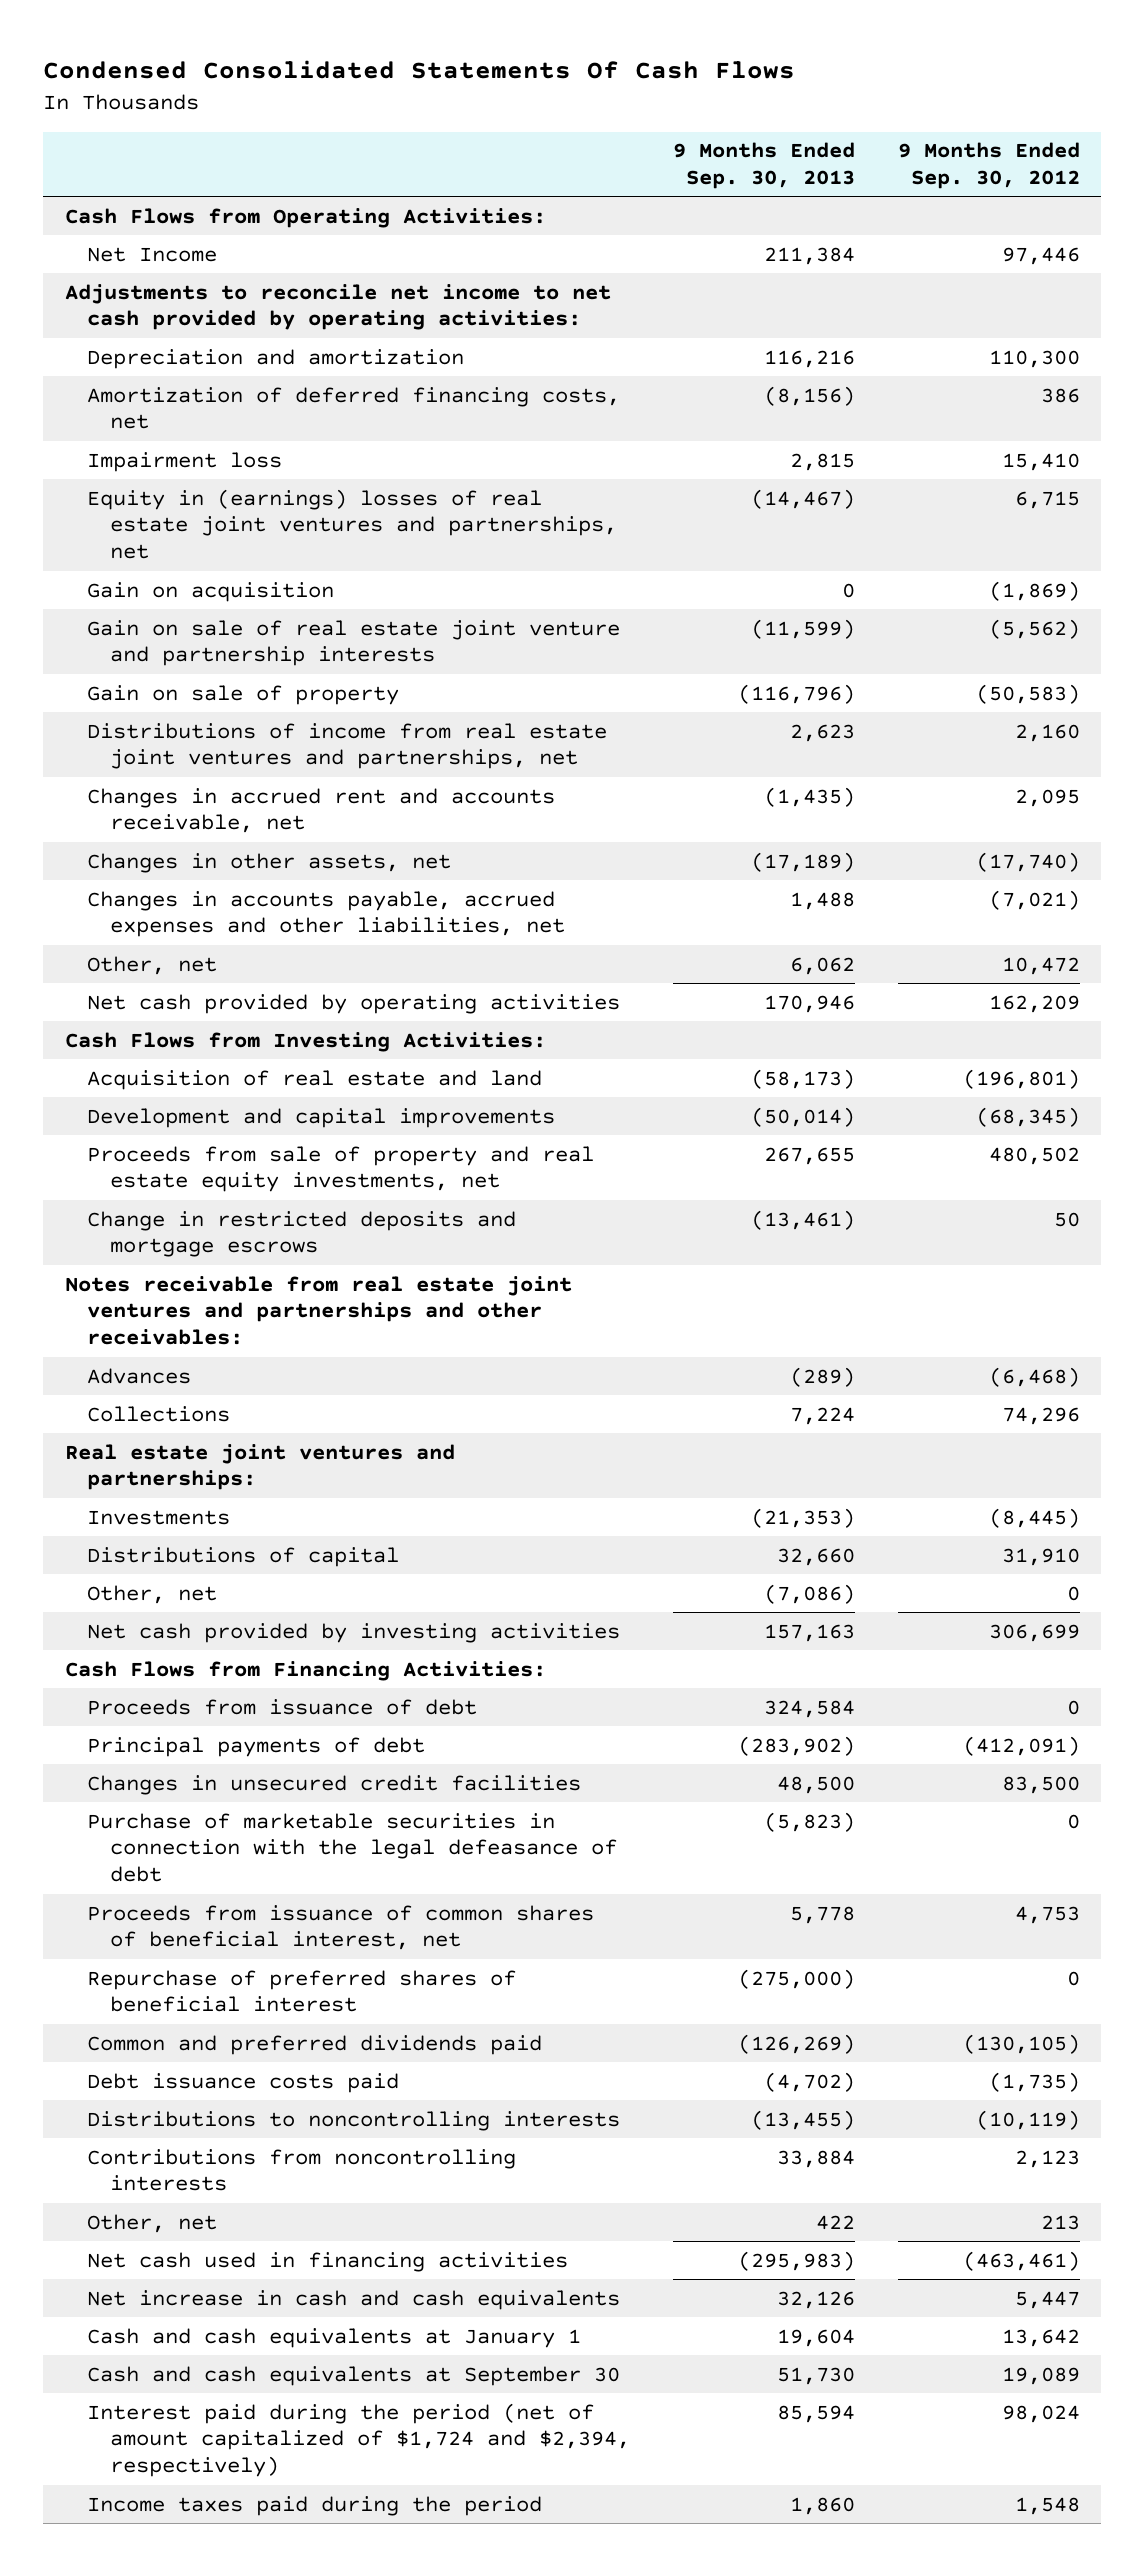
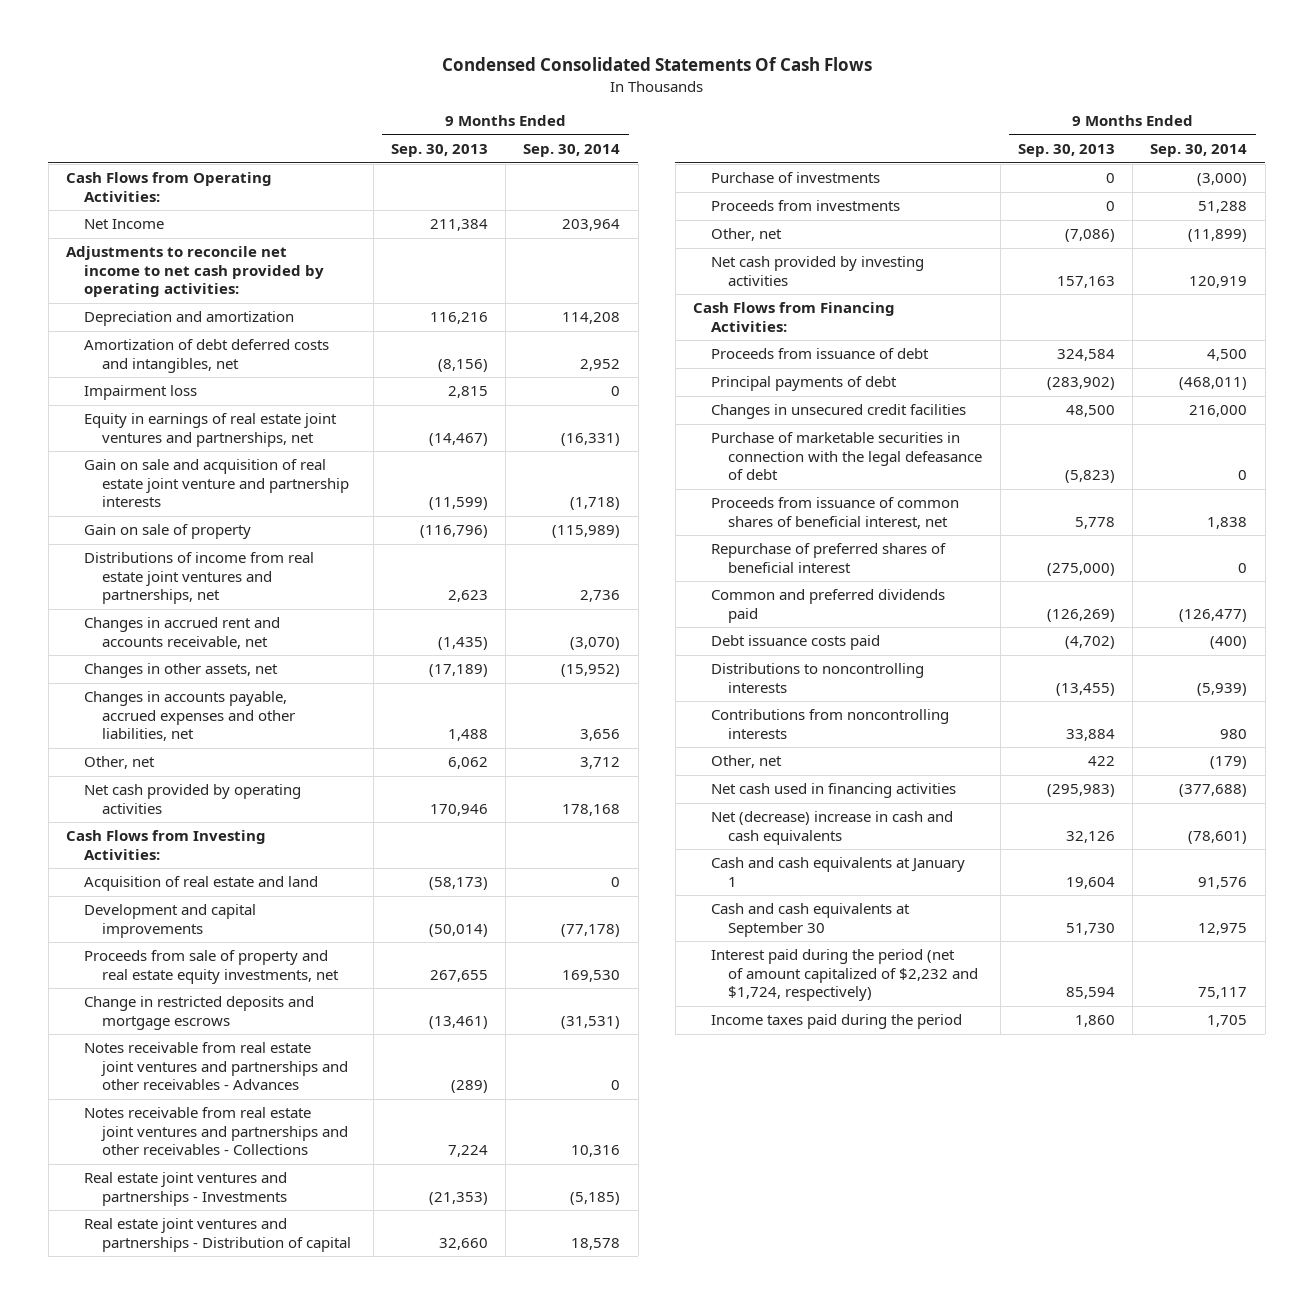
[897,142,1080,190] 9 Months Ended Sep. 30, 2012 -> none
none -> [523,144,621,158] Sep. 30, 2014
[87,386,621,430] Amortization of deferred financing costs, net -> [83,339,329,373] Amortization of debt deferred costs and intangibles, net
[87,581,335,602] Gain on acquisition -> none
[87,488,618,560] Equity in (earnings) losses of real estate joint ventures and partnerships, net -> [83,413,337,447] Equity in earnings of real estate joint ventures and partnerships, net
[87,619,621,667] Gain on sale of real estate joint venture and partnership interests -> [83,459,349,507] Gain on sale and acquisition of real estate joint venture and partnership interests
[64,1275,572,1346] Notes receivable from real estate joint ventures and partnerships and other receivables: -> none
[64,1443,455,1491] Real estate joint ventures and partnerships: -> none
[87,1367,192,1384] Advances -> [83,1042,348,1090] Notes receivable from real estate joint ventures and partnerships and other receivables - Advances
[87,1405,231,1422] Collections -> [83,1107,348,1155] Notes receivable from real estate joint ventures and partnerships and other receivables - Collections
[87,1509,231,1525] Investments -> [83,1172,287,1206] Real estate joint ventures and partnerships - Investments
[87,1546,400,1567] Distributions of capital -> [83,1218,351,1252] Real estate joint ventures and partnerships - Distribution of capital
none -> [710,172,880,184] Purchase of investments
none -> [710,200,900,212] Proceeds from investments
[87,2289,621,2310] Net increase in cash and cash equivalents -> [710,811,953,845] Net (decrease) increase in cash and cash equivalents
[87,2402,631,2478] Interest paid during the period (net of amount capitalized of $1,724 and $2,394, respectively) -> [710,949,979,1001] Interest paid during the period (net of amount capitalized of $2,232 and $1,724, respectively)

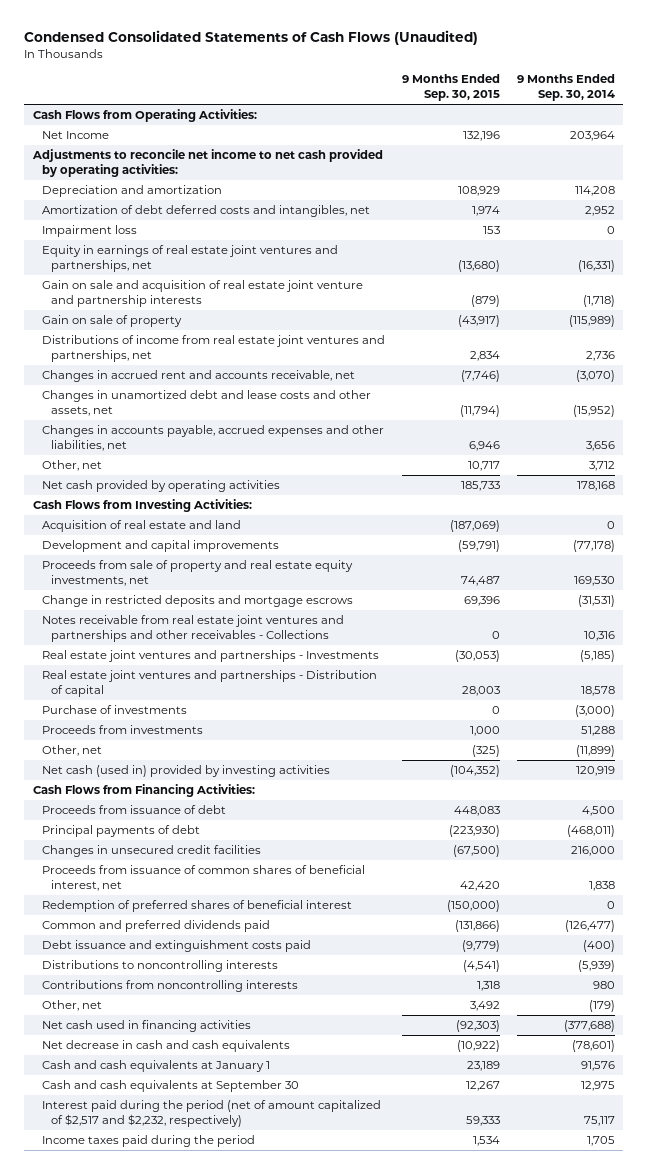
[441,57,872,72] Condensed Consolidated Statements Of Cash Flows -> [24,30,479,46] Condensed Consolidated Statements of Cash Flows (Unaudited)
[390,144,488,158] Sep. 30, 2013 -> none
none -> [402,74,501,102] 9 Months Ended Sep. 30, 2015
[83,663,278,679] Changes in other assets, net -> [42,389,372,416] Changes in unamortized debt and lease costs and other assets, net
[83,1042,348,1090] Notes receivable from real estate joint ventures and partnerships and other receivables - Advances -> none
[710,256,924,286] Net cash provided by investing activities -> [42,764,331,777] Net cash (used in) provided by investing activities
[710,432,983,480] Purchase of marketable securities in connection with the legal defeasance of debt -> none
[710,543,946,573] Repurchase of preferred shares of beneficial interest -> [42,899,353,912] Redemption of preferred shares of beneficial interest
[710,635,880,651] Debt issuance costs paid -> [42,939,312,952] Debt issuance and extinguishment costs paid
[710,811,953,845] Net (decrease) increase in cash and cash equivalents -> [42,1039,291,1052] Net decrease in cash and cash equivalents
[710,949,979,1001] Interest paid during the period (net of amount capitalized of $2,232 and $1,724, respectively) -> [42,1099,382,1127] Interest paid during the period (net of amount capitalized of $2,517 and $2,232, respectively)

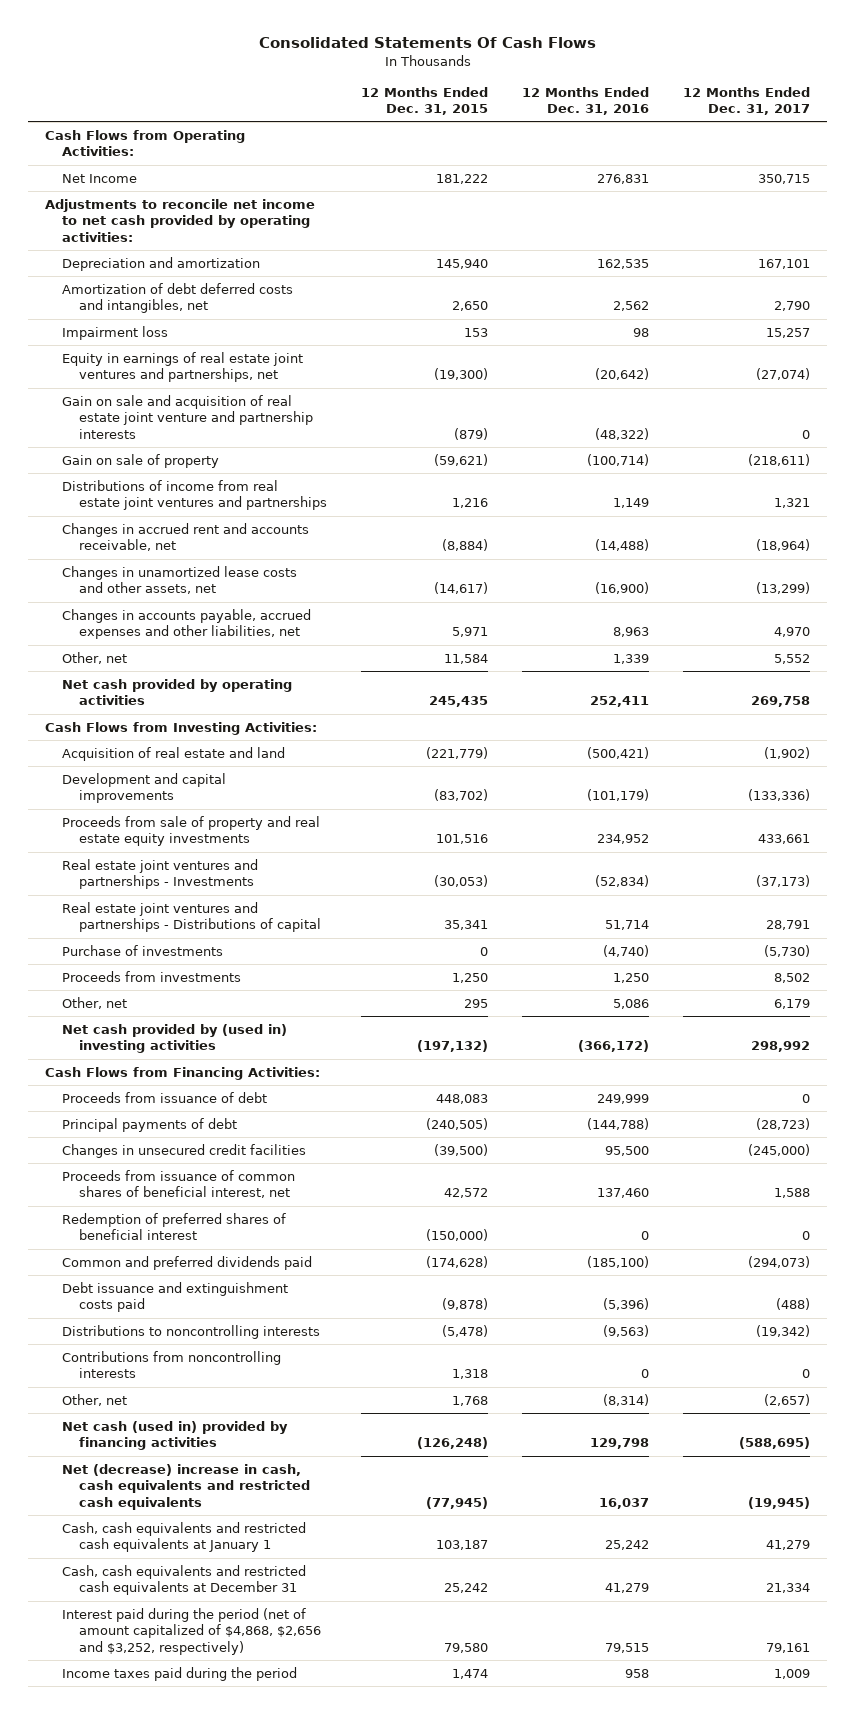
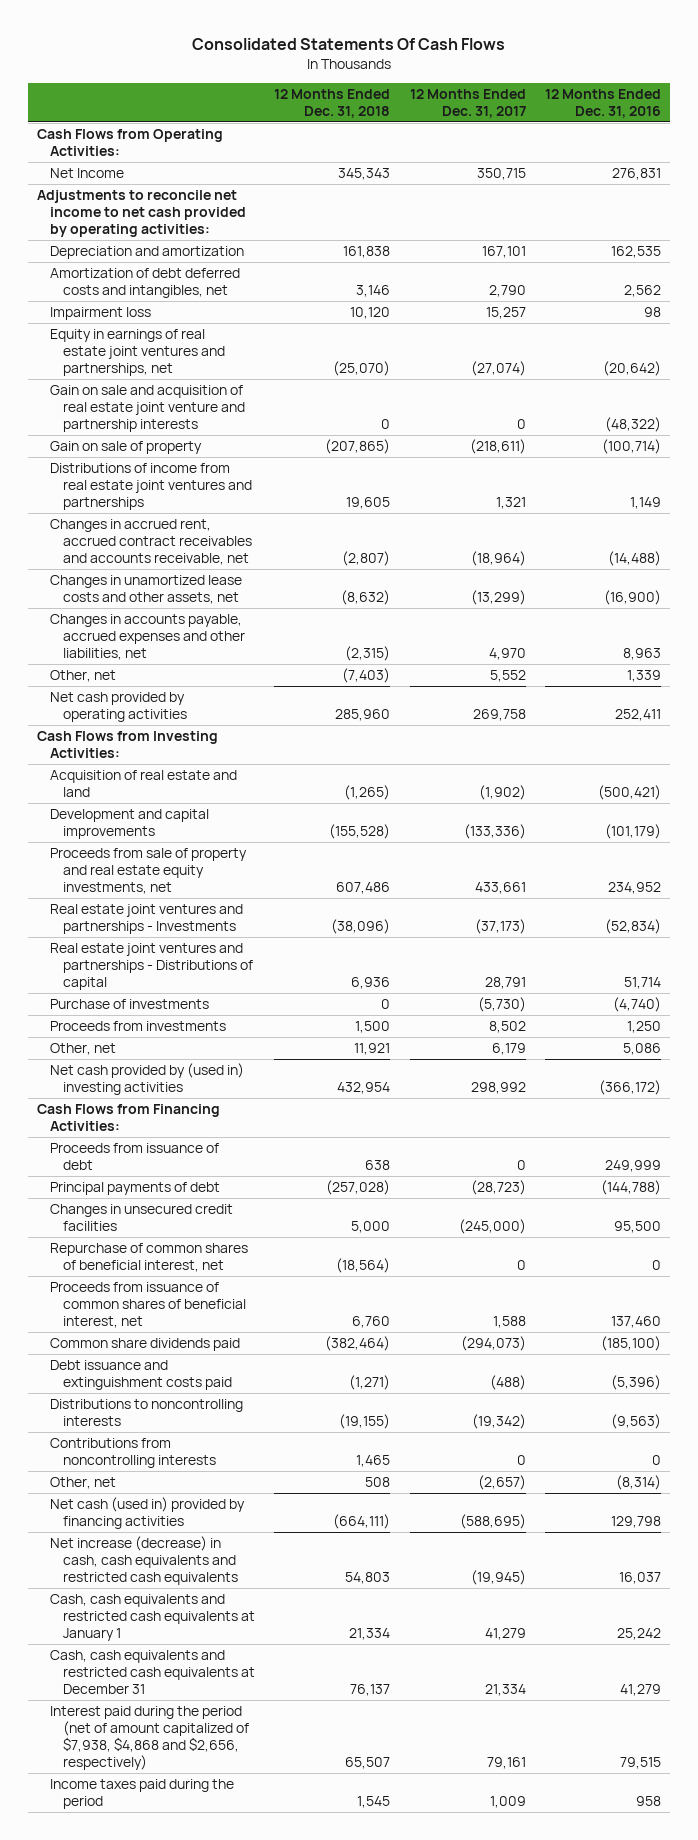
[361,86,489,116] 12 Months Ended Dec. 31, 2015 -> none
none -> [274,88,391,118] 12 Months Ended Dec. 31, 2018
[62,522,310,552] Changes in accrued rent and accounts receivable, net -> [50,519,252,566] Changes in accrued rent, accrued contract receivables and accounts receivable, net
[62,815,321,847] Proceeds from sale of property and real estate equity investments -> [50,848,248,895] Proceeds from sale of property and real estate equity investments, net
none -> [50,1243,249,1273] Repurchase of common shares of beneficial interest, net
[62,1212,287,1241] Redemption of preferred shares of beneficial interest -> none
[62,1255,313,1270] Common and preferred dividends paid -> [50,1338,241,1352] Common share dividends paid
[62,1463,311,1511] Net (decrease) increase in cash, cash equivalents and restricted cash equivalents -> [50,1536,238,1586] Net increase (decrease) in cash, cash equivalents and restricted cash equivalents
[62,1607,322,1656] Interest paid during the period (net of amount capitalized of $4,868, $2,656 and $3,252, respectively) -> [50,1706,249,1771] Interest paid during the period (net of amount capitalized of $7,938, $4,868 and $2,656, respectively)

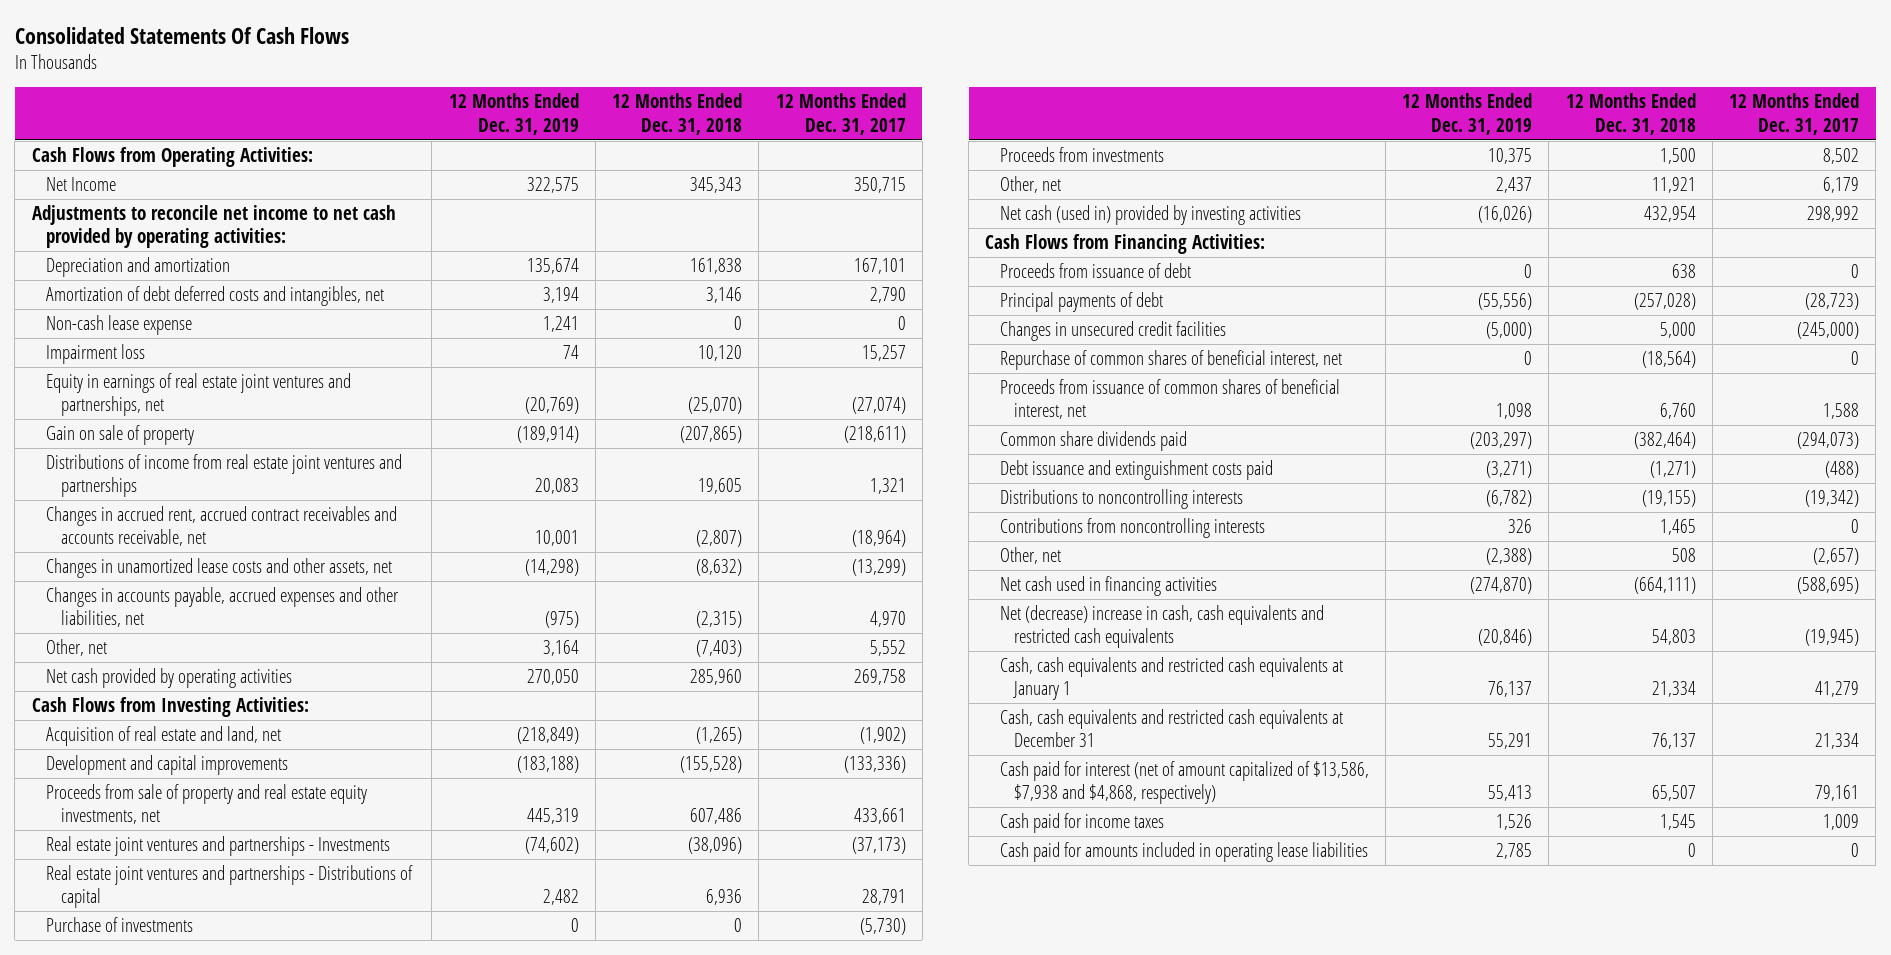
[544,88,661,118] 12 Months Ended Dec. 31, 2016 -> none
none -> [448,93,579,135] 12 Months Ended Dec. 31, 2019
none -> [46,315,193,336] Non-cash lease expense
[50,385,245,433] Gain on sale and acquisition of real estate joint venture and partnership interests -> none
[50,770,238,798] Acquisition of real estate and land -> [46,726,282,747] Acquisition of real estate and land, net
[50,1063,245,1096] Net cash provided by (used in) investing activities -> [999,205,1301,226] Net cash (used in) provided by investing activities
[50,1497,246,1530] Net cash (used in) provided by financing activities -> [999,576,1217,597] Net cash used in financing activities
[50,1536,238,1586] Net increase (decrease) in cash, cash equivalents and restricted cash equivalents -> [999,605,1324,649] Net (decrease) increase in cash, cash equivalents and restricted cash equivalents
[50,1706,249,1771] Interest paid during the period (net of amount capitalized of $7,938, $4,868 and $2,656, respectively) -> [999,761,1369,805] Cash paid for interest (net of amount capitalized of $13,586, $7,938 and $4,868, respectively)
[50,1779,235,1810] Income taxes paid during the period -> [999,813,1164,834] Cash paid for income taxes
none -> [999,842,1368,863] Cash paid for amounts included in operating lease liabilities

